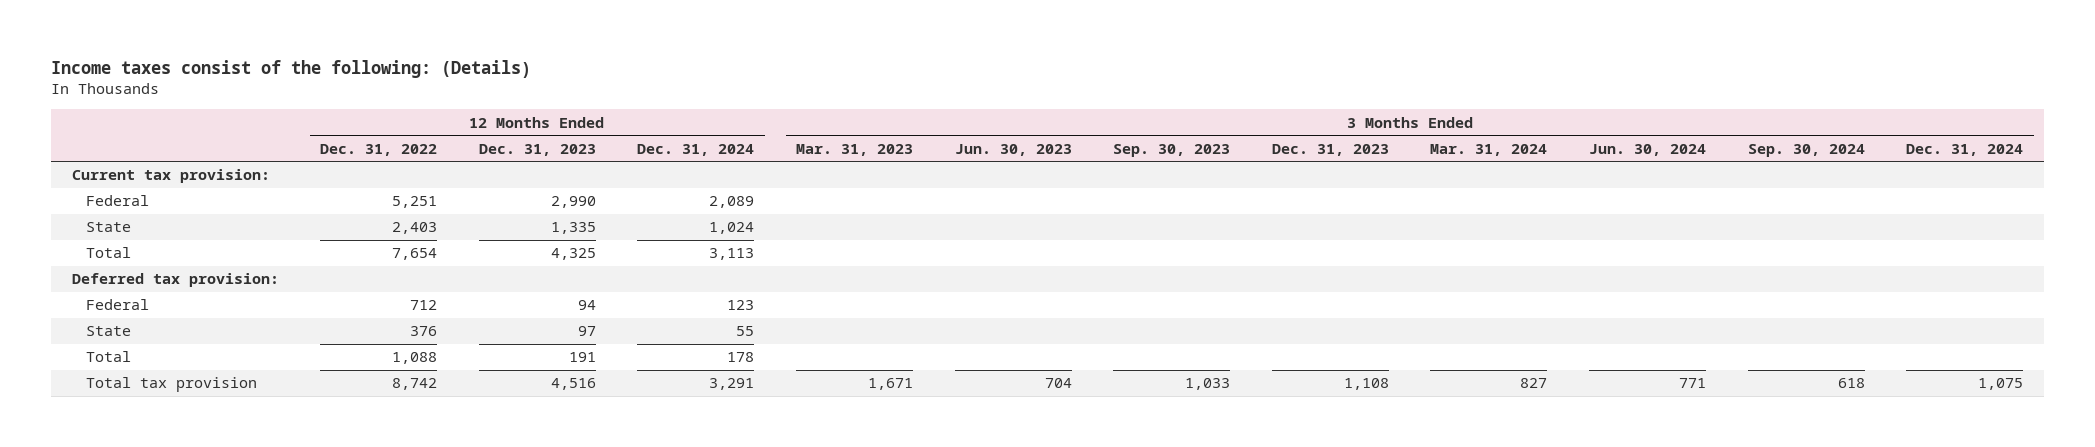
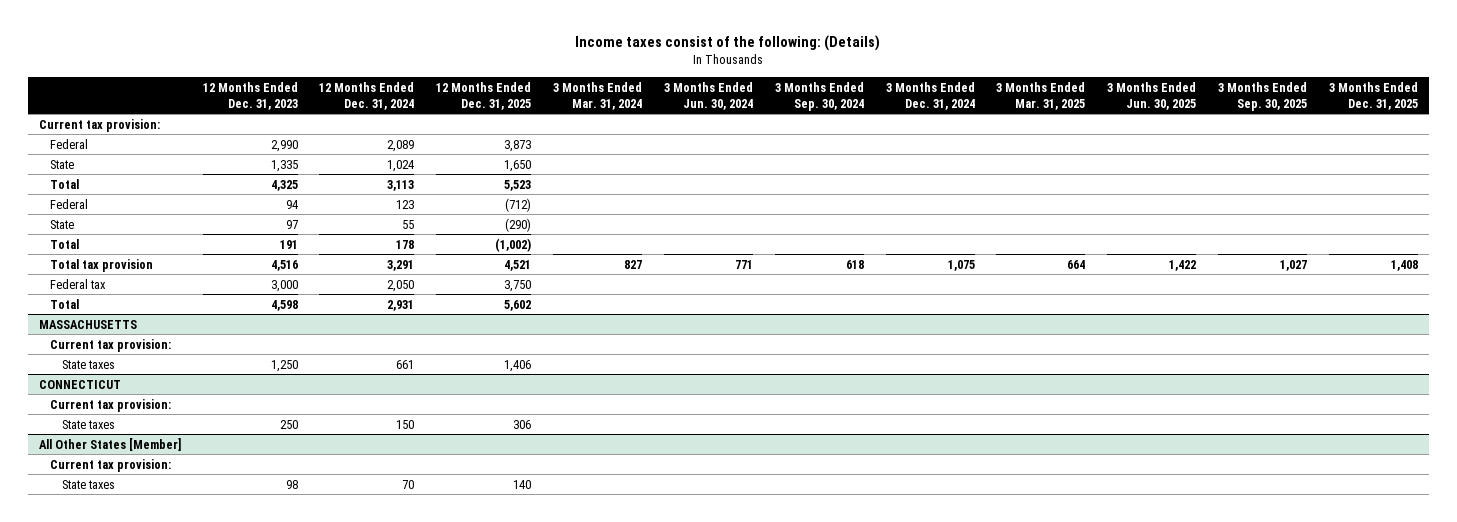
[320,143,438,156] Dec. 31, 2022 -> none
[796,143,914,156] Mar. 31, 2023 -> none
[954,143,1072,156] Jun. 30, 2023 -> none
[1113,143,1231,157] Sep. 30, 2023 -> none
[1271,143,1389,156] Dec. 31, 2023 -> none
none -> [436,81,532,110] 12 Months Ended Dec. 31, 2025
none -> [996,81,1086,110] 3 Months Ended Mar. 31, 2025
none -> [1107,81,1197,110] 3 Months Ended Jun. 30, 2025
none -> [1218,81,1308,111] 3 Months Ended Sep. 30, 2025
none -> [1328,81,1418,110] 3 Months Ended Dec. 31, 2025
[71,273,279,288] Deferred tax provision: -> none
none -> [50,278,107,289] Federal tax
none -> [50,298,80,309] Total
none -> [38,319,137,329] MASSACHUSETTS
none -> [50,338,172,352] Current tax provision:
none -> [62,359,116,369] State taxes
none -> [38,379,121,389] CONNECTICUT
none -> [50,398,172,412] Current tax provision:
none -> [62,419,116,429] State taxes
none -> [38,437,181,451] All Other States [Member]
none -> [50,458,172,472] Current tax provision:
none -> [62,479,116,489] State taxes

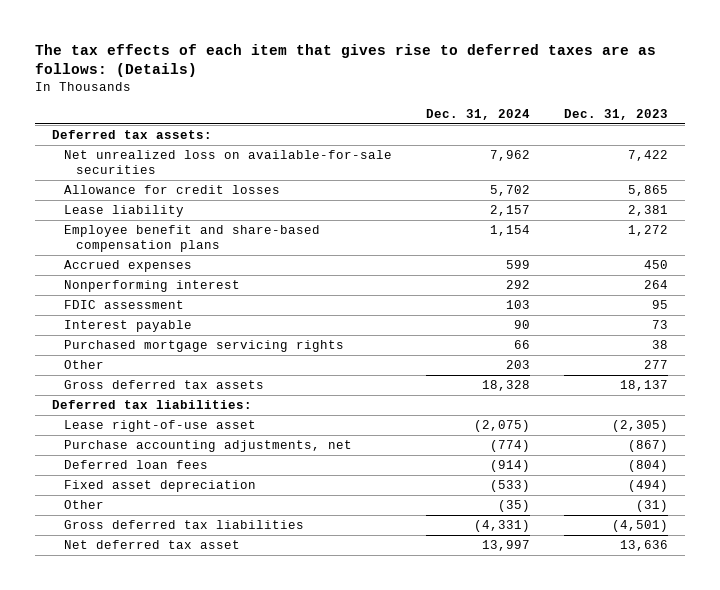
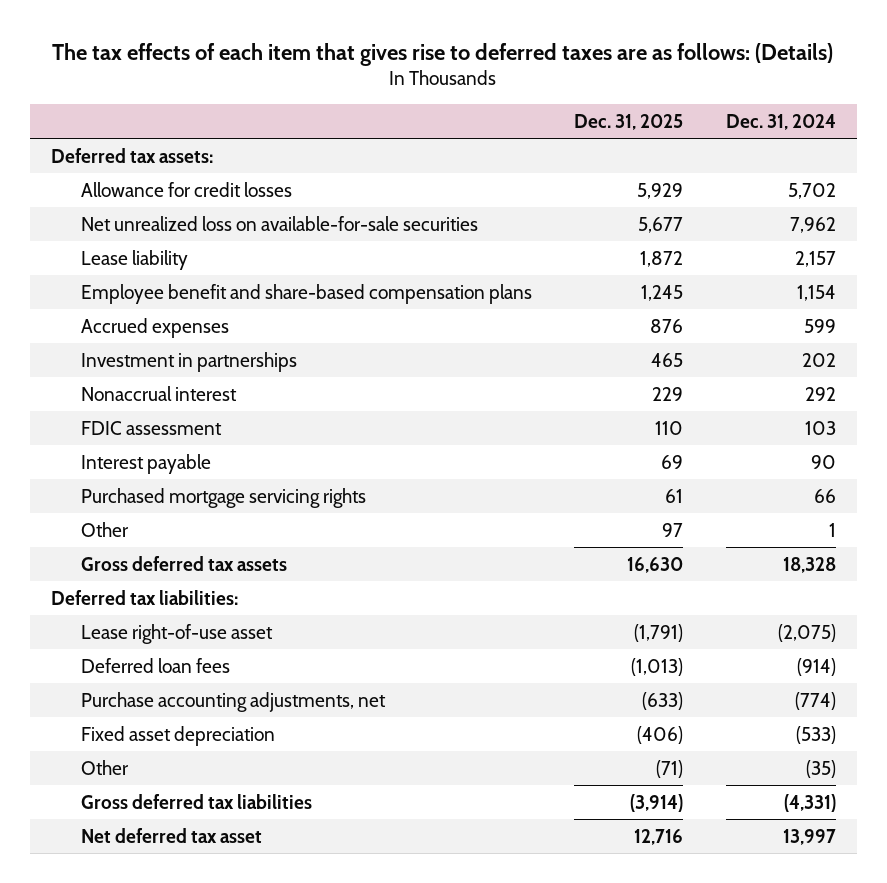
[564,108,669,120] Dec. 31, 2023 -> none
none -> [574,113,684,130] Dec. 31, 2025
[64,150,393,175] Net unrealized loss on available-for-sale securities -> [81,215,479,231] Net unrealized loss on available-for-sale securities
none -> [81,351,298,372] Investment in partnerships
[64,280,241,293] Nonperforming interest -> [81,385,238,401] Nonaccrual interest
[506,360,531,370] 203 -> [828,522,836,537] 1
[64,440,353,453] Purchase accounting adjustments, net -> [81,691,387,712] Purchase accounting adjustments, net

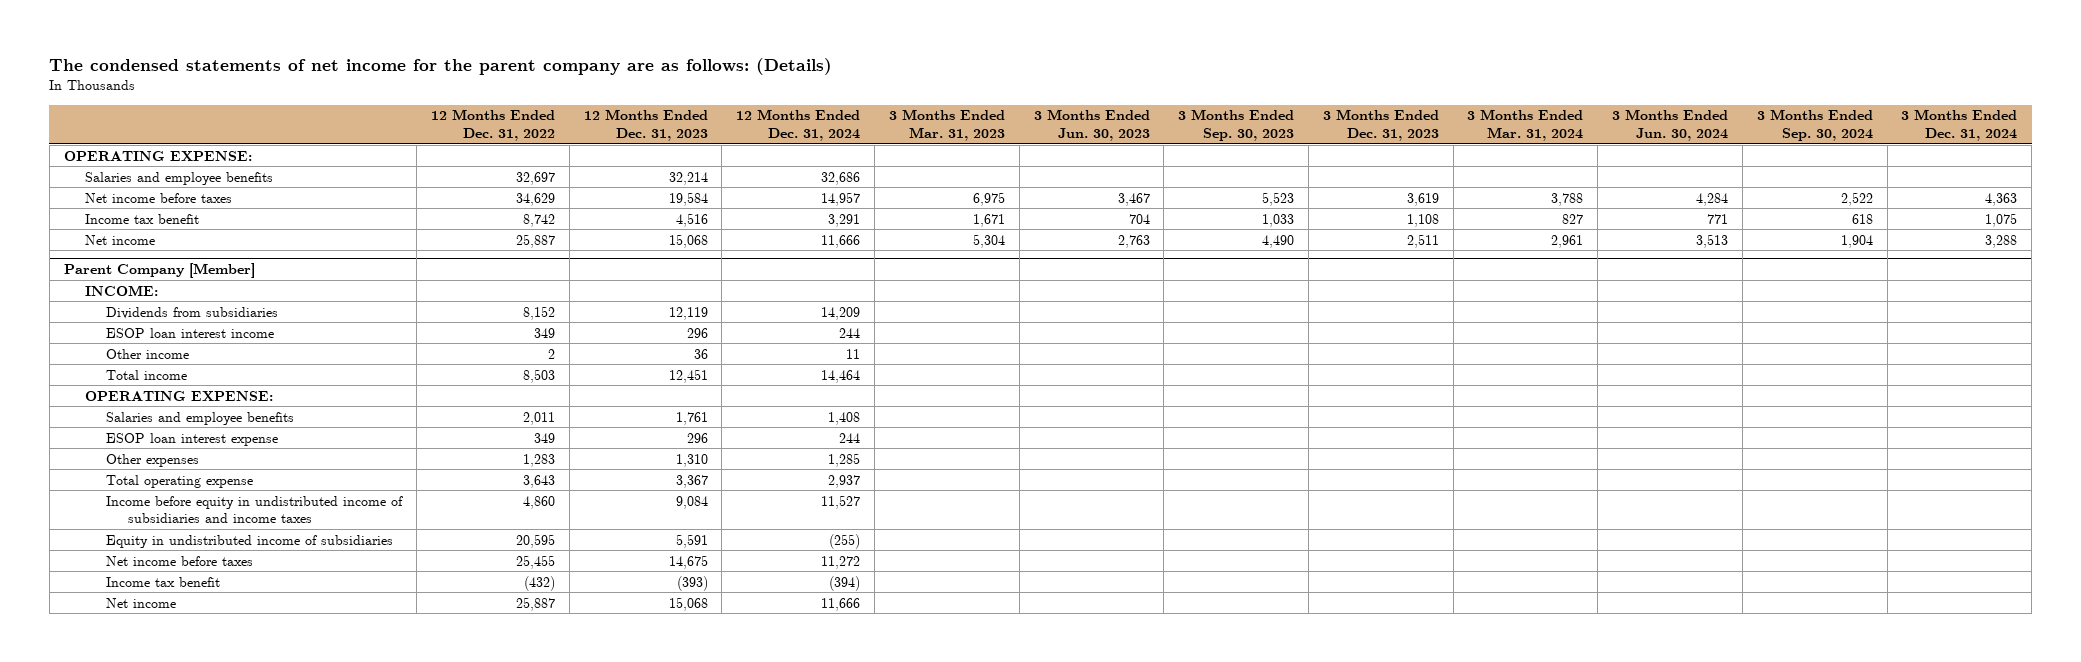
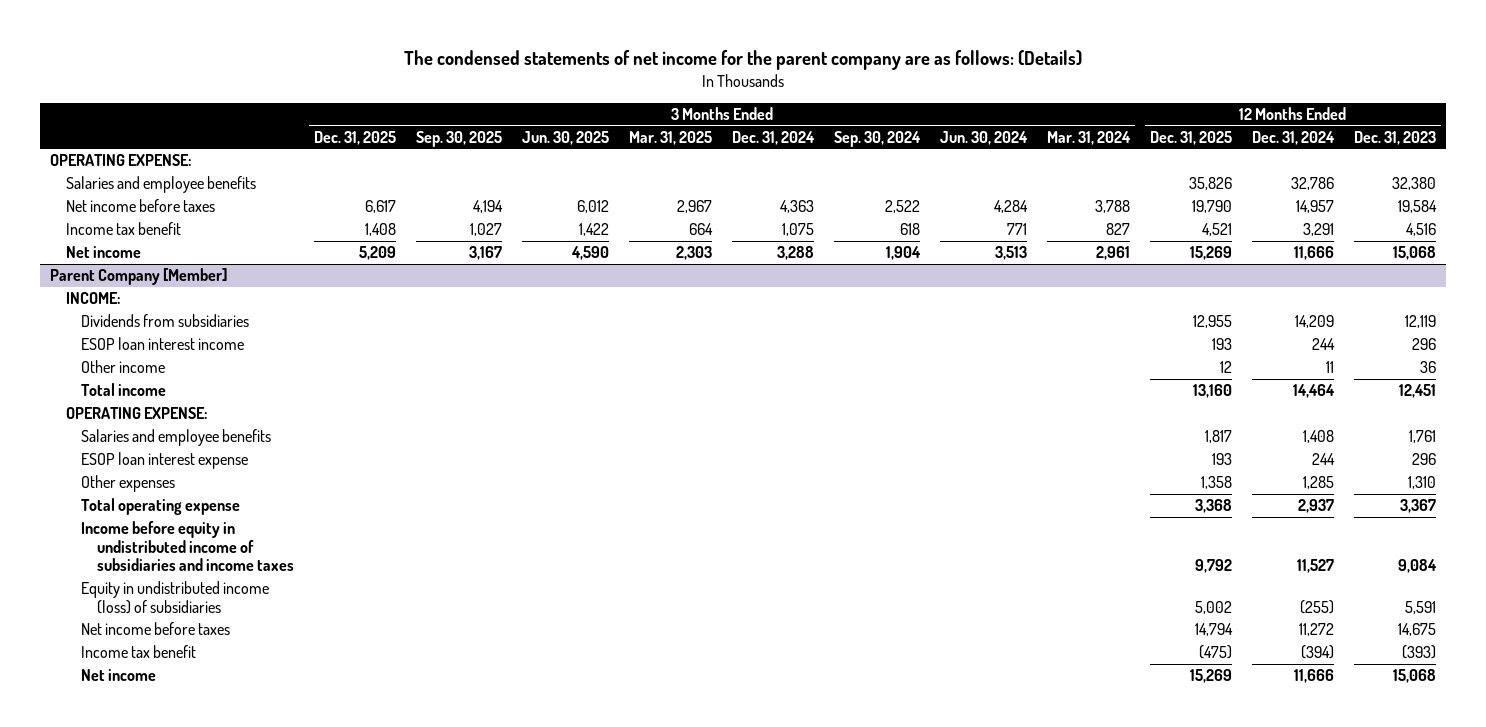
[431,109,556,141] 12 Months Ended Dec. 31, 2022 -> none
[888,109,1005,141] 3 Months Ended Mar. 31, 2023 -> none
[1033,109,1150,141] 3 Months Ended Jun. 30, 2023 -> none
[1178,109,1295,141] 3 Months Ended Sep. 30, 2023 -> none
[1322,109,1439,141] 3 Months Ended Dec. 31, 2023 -> none
none -> [313,130,396,145] Dec. 31, 2025
none -> [415,130,502,147] Sep. 30, 2025
none -> [521,130,609,145] Jun. 30, 2025
none -> [629,130,713,145] Mar. 31, 2025
none -> [1150,130,1233,145] Dec. 31, 2025
[668,171,708,185] 32,214 -> [1392,177,1437,191] 32,380
[821,171,861,185] 32,686 -> [1291,177,1335,191] 32,786
[106,534,394,548] Equity in undistributed income of subsidiaries -> [81,581,270,614] Equity in undistributed income (loss) of subsidiaries

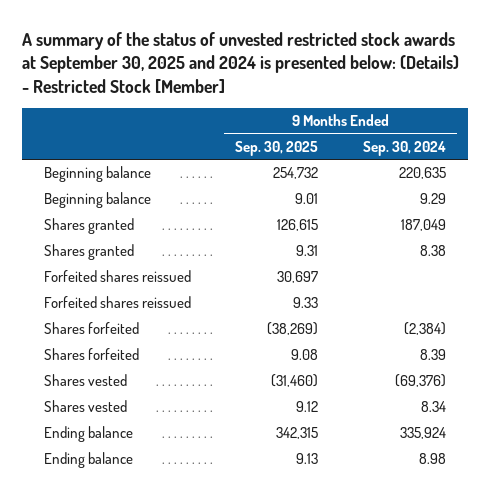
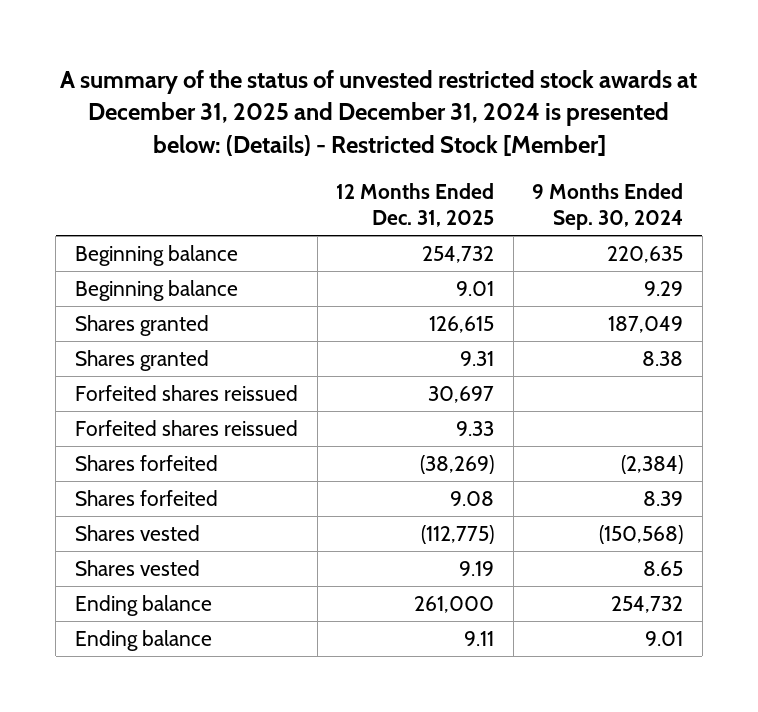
[22,31,460,93] A summary of the status of unvested restricted stock awards at September 30, 2025 and 2024 is presented below: (Details) - Restricted Stock [Member] -> [60,70,698,156] A summary of the status of unvested restricted stock awards at December 31, 2025 and December 31, 2024 is presented below: (Details) - Restricted Stock [Member]
[235,140,319,156] Sep. 30, 2025 -> none
none -> [336,182,495,228] 12 Months Ended Dec. 31, 2025
[394,374,446,388] (69,376) -> [599,524,684,544] (150,568)
[420,401,446,413] 8.34 -> [643,560,684,576] 8.65
[399,427,446,440] 335,924 -> [611,595,684,613] 254,732
[418,453,446,465] 8.98 -> [645,630,684,646] 9.01

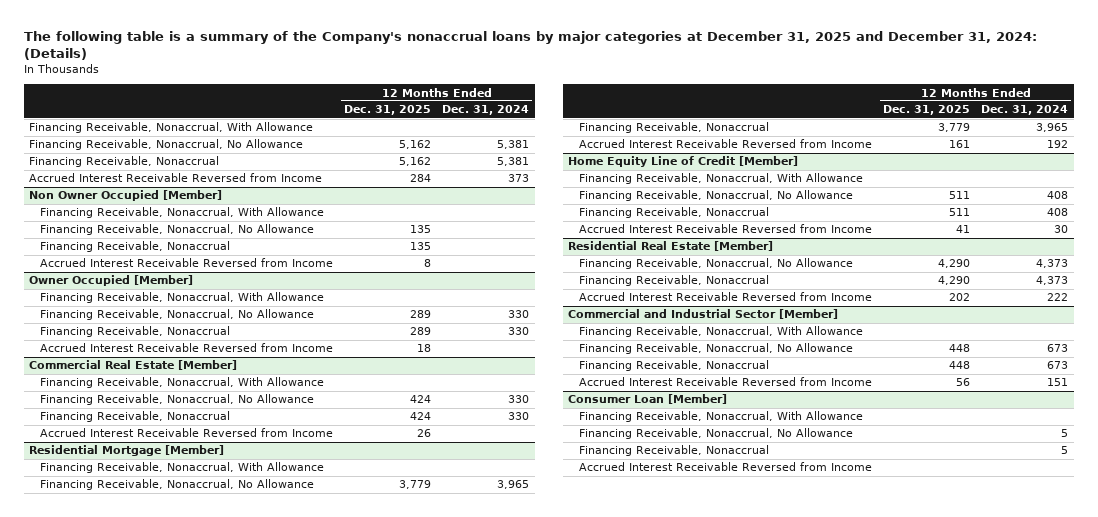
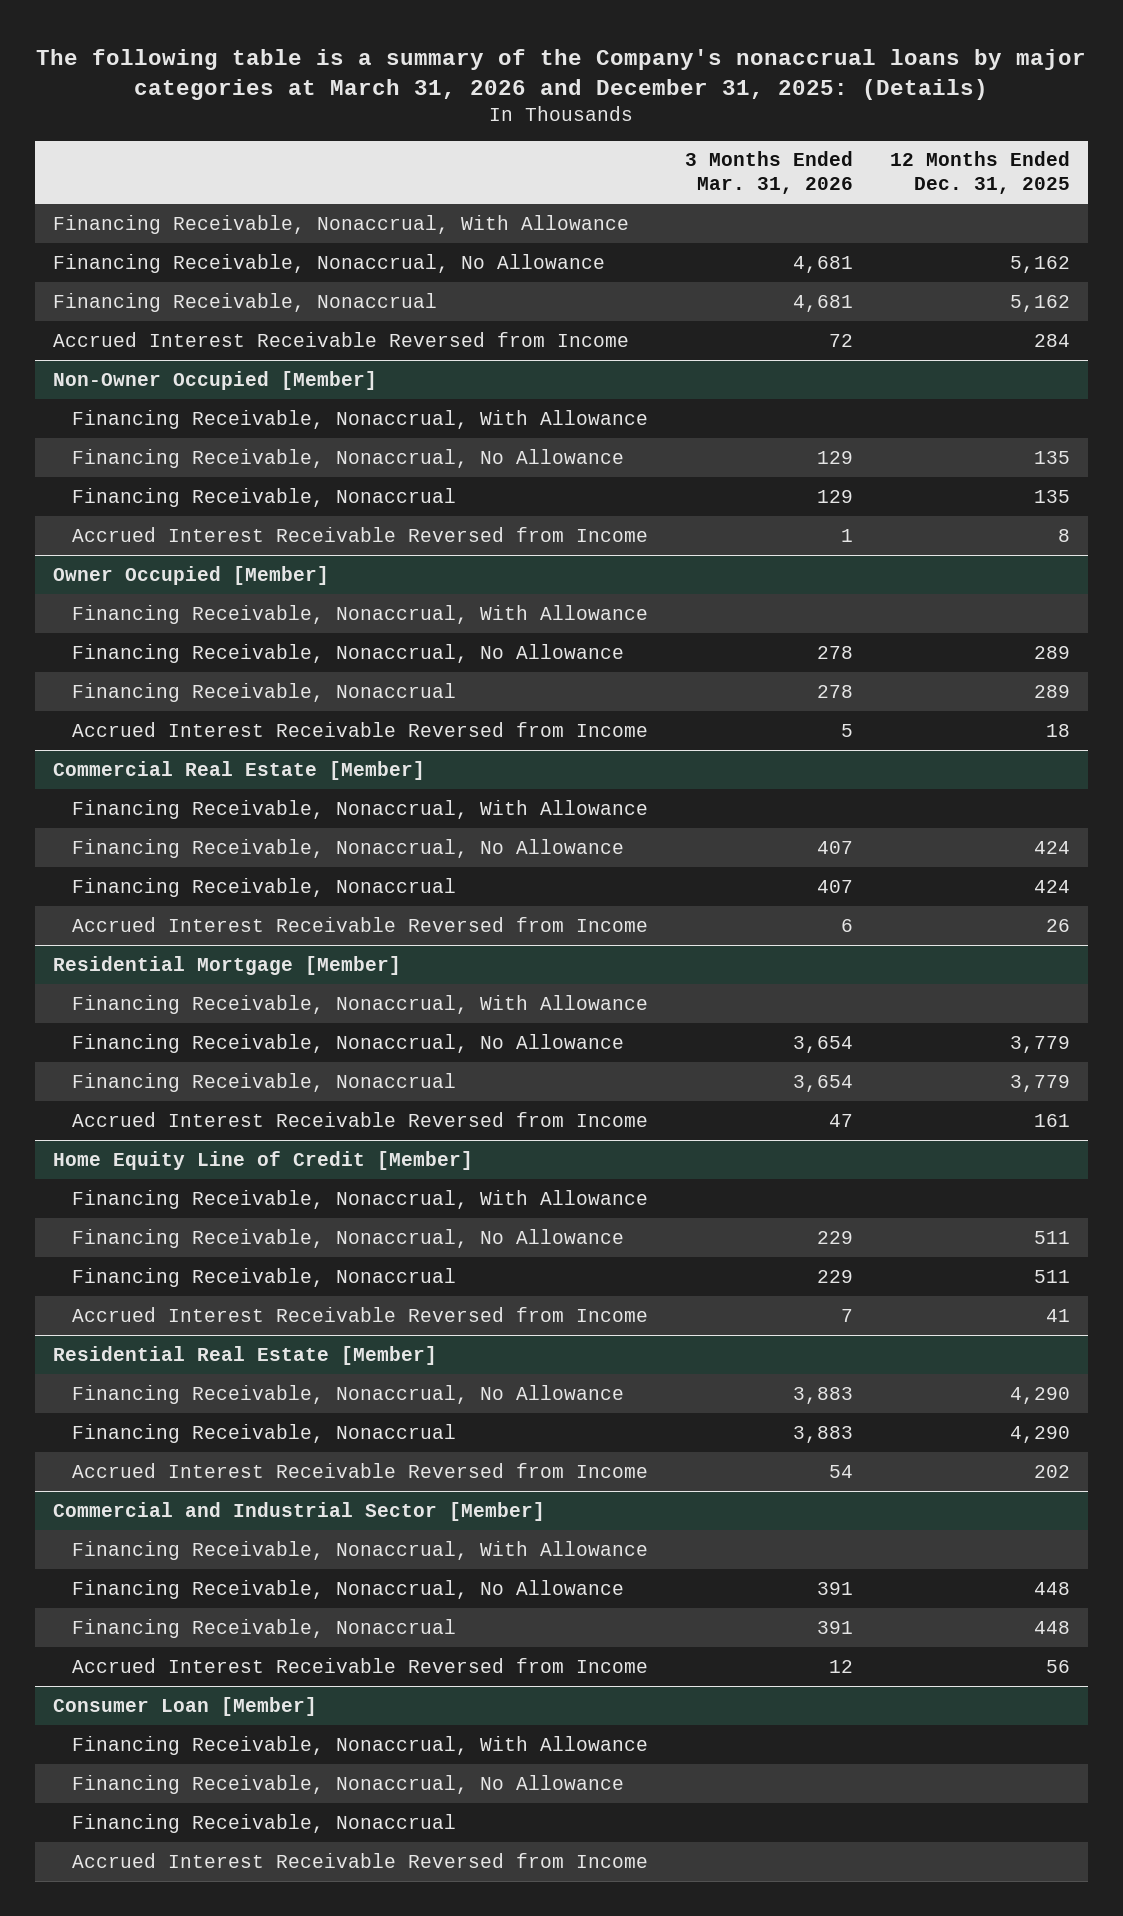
[23,30,1037,61] The following table is a summary of the Company's nonaccrual loans by major categories at December 31, 2025 and December 31, 2024: (Details) -> [36,48,1087,100] The following table is a summary of the Company's nonaccrual loans by major categories at March 31, 2026 and December 31, 2025: (Details)
[442,105,530,116] Dec. 31, 2024 -> none
none -> [685,151,854,195] 3 Months Ended Mar. 31, 2026
[29,190,223,202] Non Owner Occupied [Member] -> [53,370,378,390] Non-Owner Occupied [Member]

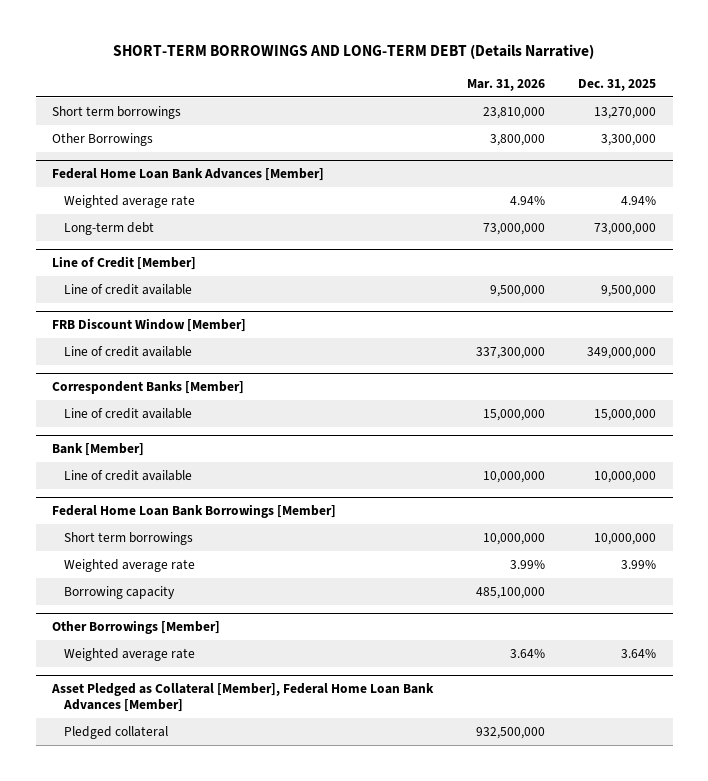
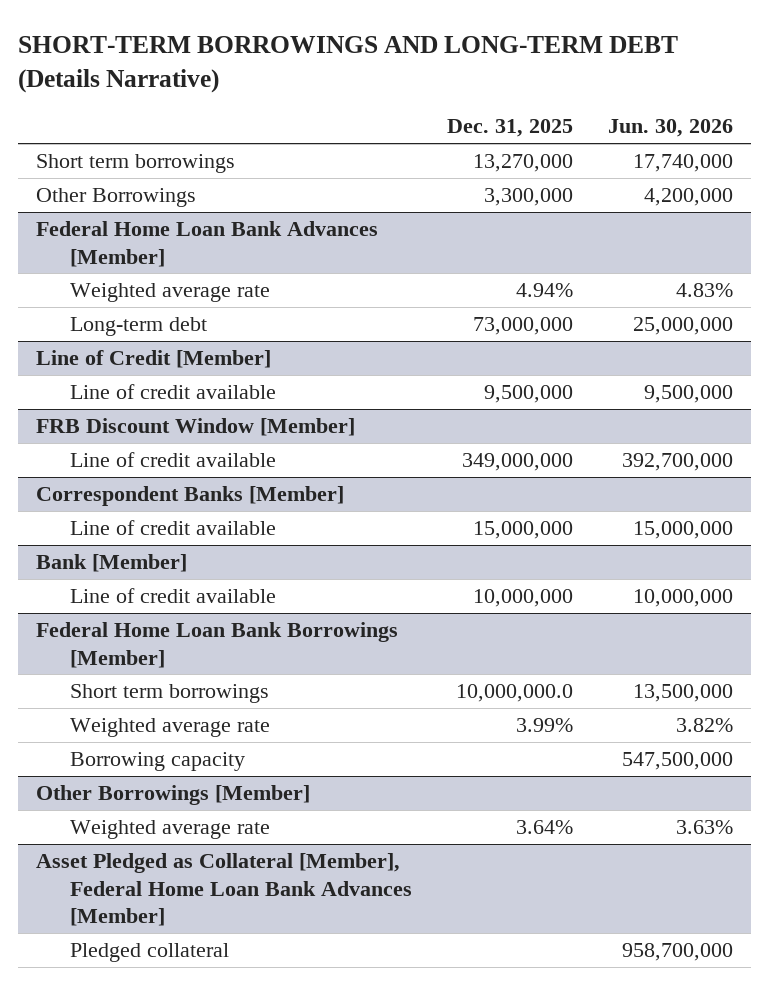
[466,78,545,91] Mar. 31, 2026 -> none
none -> [608,119,734,138] Jun. 30, 2026
[593,532,656,545] 10,000,000 -> [456,684,574,703] 10,000,000.0

